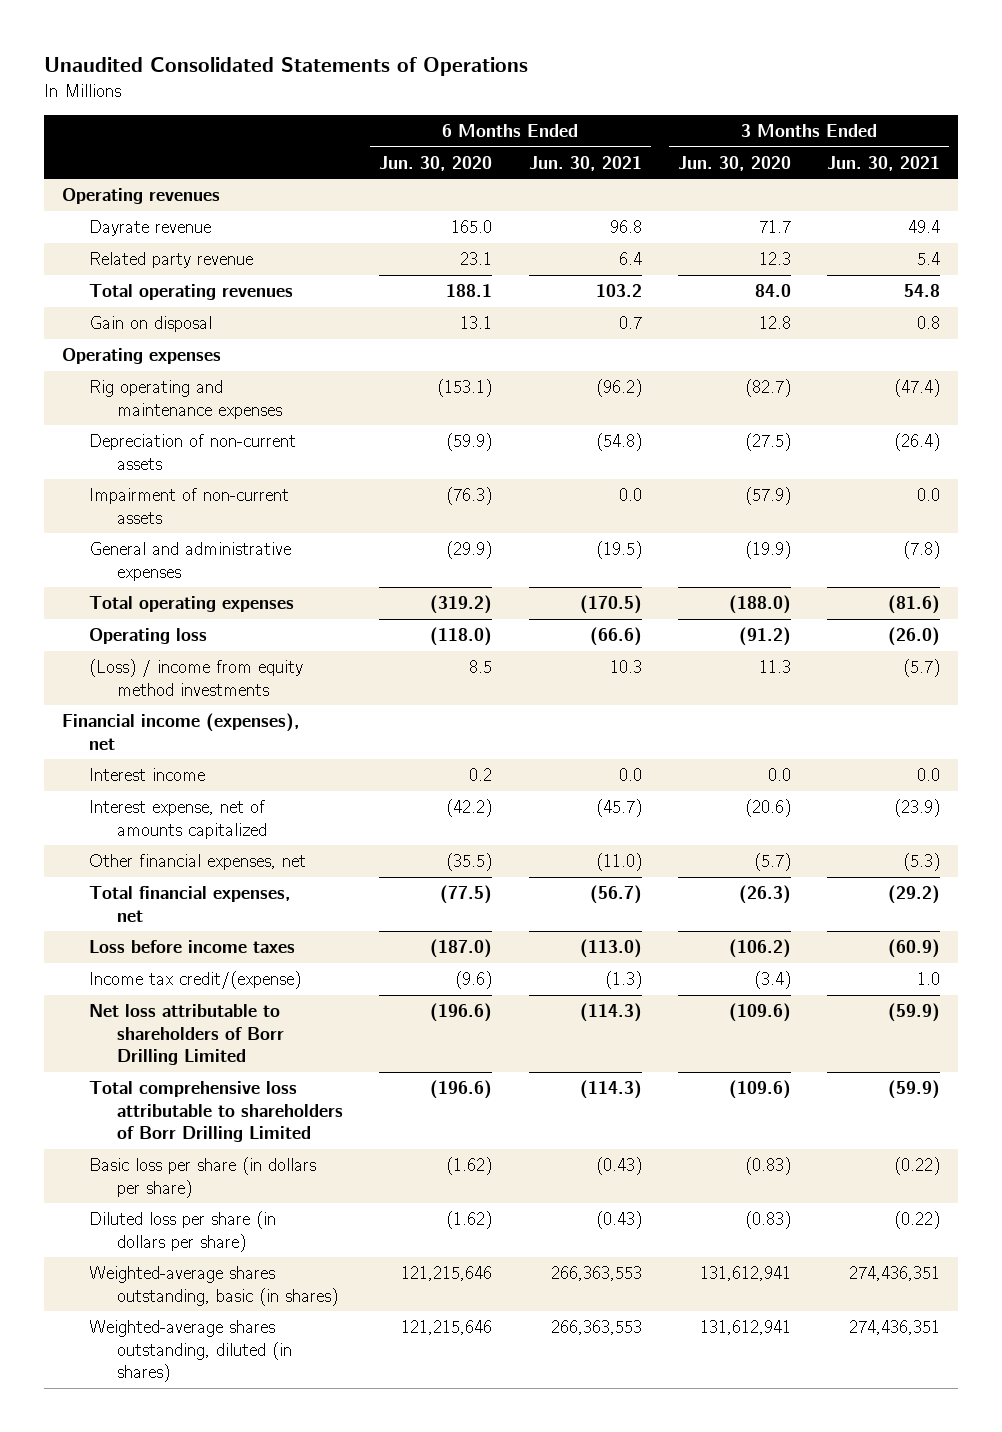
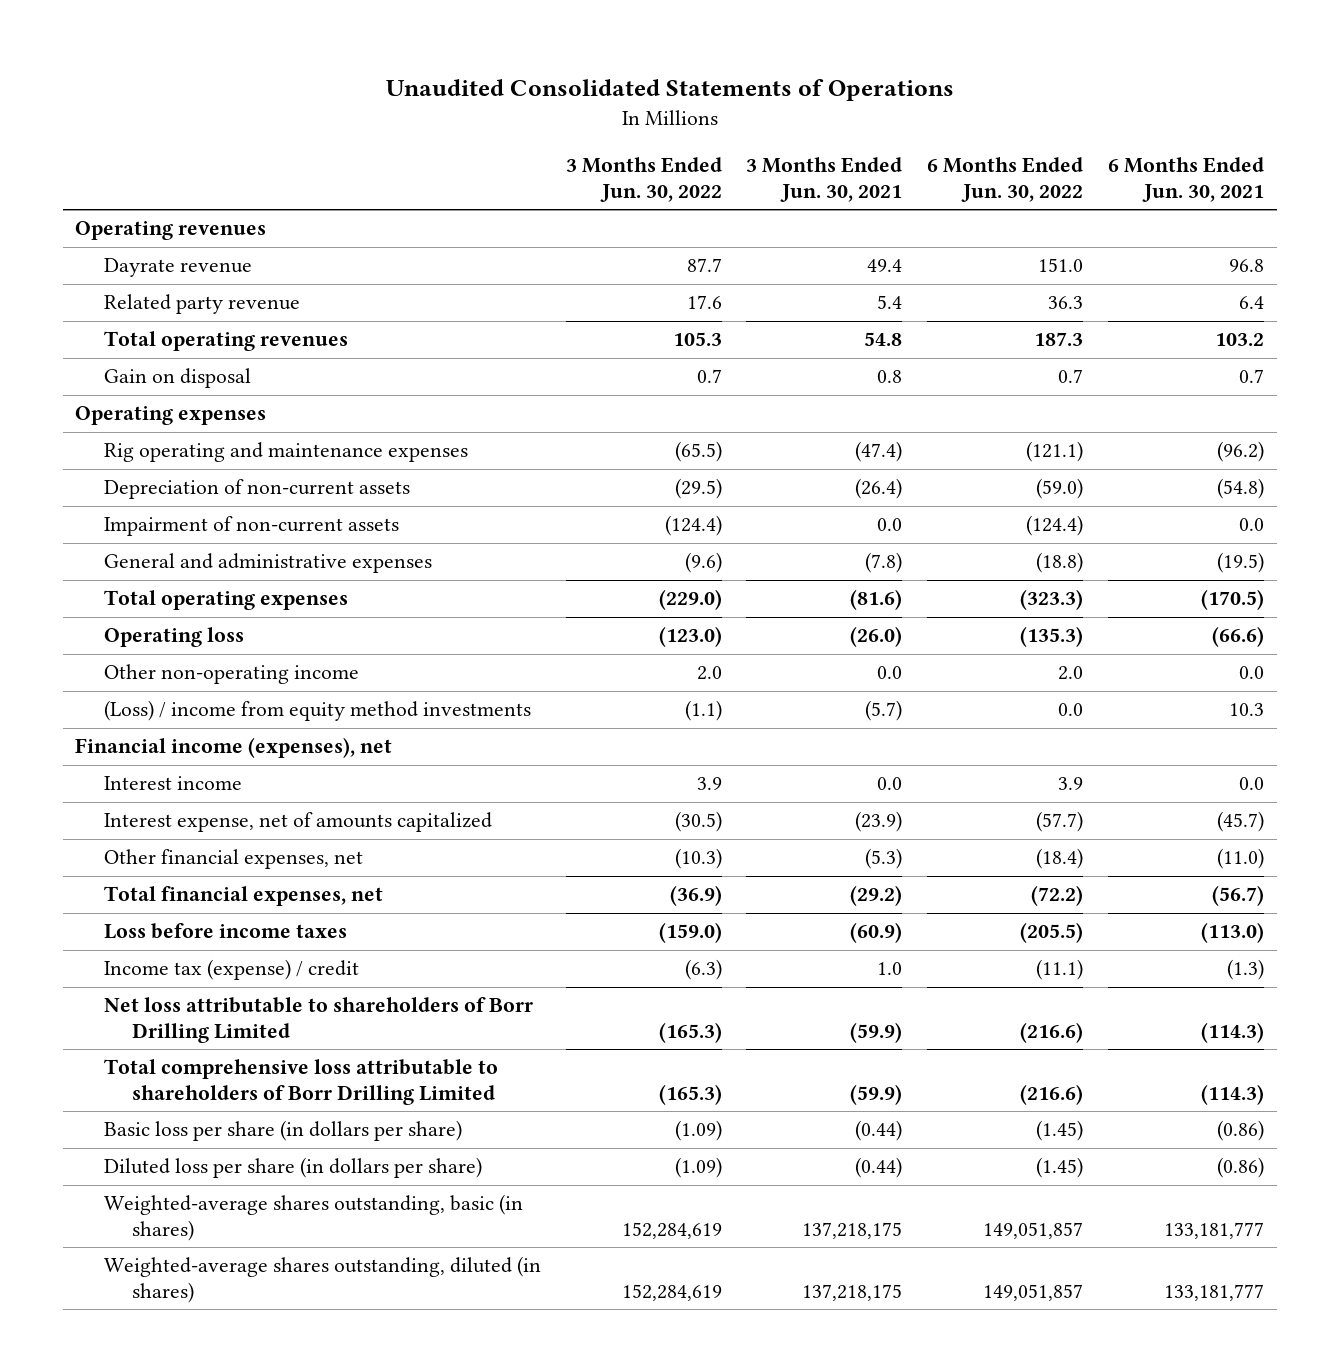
[379,155,493,171] Jun. 30, 2020 -> none
[677,155,791,171] Jun. 30, 2020 -> none
none -> [565,157,722,202] 3 Months Ended Jun. 30, 2022
none -> [927,157,1084,202] 6 Months Ended Jun. 30, 2022
none -> [103,664,359,685] Other non-operating income
[89,971,302,990] Income tax credit/(expense) -> [103,959,359,981] Income tax (expense) / credit
[595,1157,642,1176] (0.43) -> [1217,1120,1265,1142] (0.86)
[894,1157,941,1176] (0.22) -> [855,1120,903,1142] (0.44)
[595,1211,642,1230] (0.43) -> [1217,1157,1265,1179] (0.86)
[894,1211,941,1230] (0.22) -> [855,1157,903,1179] (0.44)
[550,1266,642,1282] 266,363,553 -> [1164,1221,1265,1239] 133,181,777
[849,1266,941,1282] 274,436,351 -> [802,1221,903,1239] 137,218,175
[550,1320,642,1336] 266,363,553 -> [1164,1283,1265,1301] 133,181,777
[849,1320,941,1336] 274,436,351 -> [802,1283,903,1301] 137,218,175

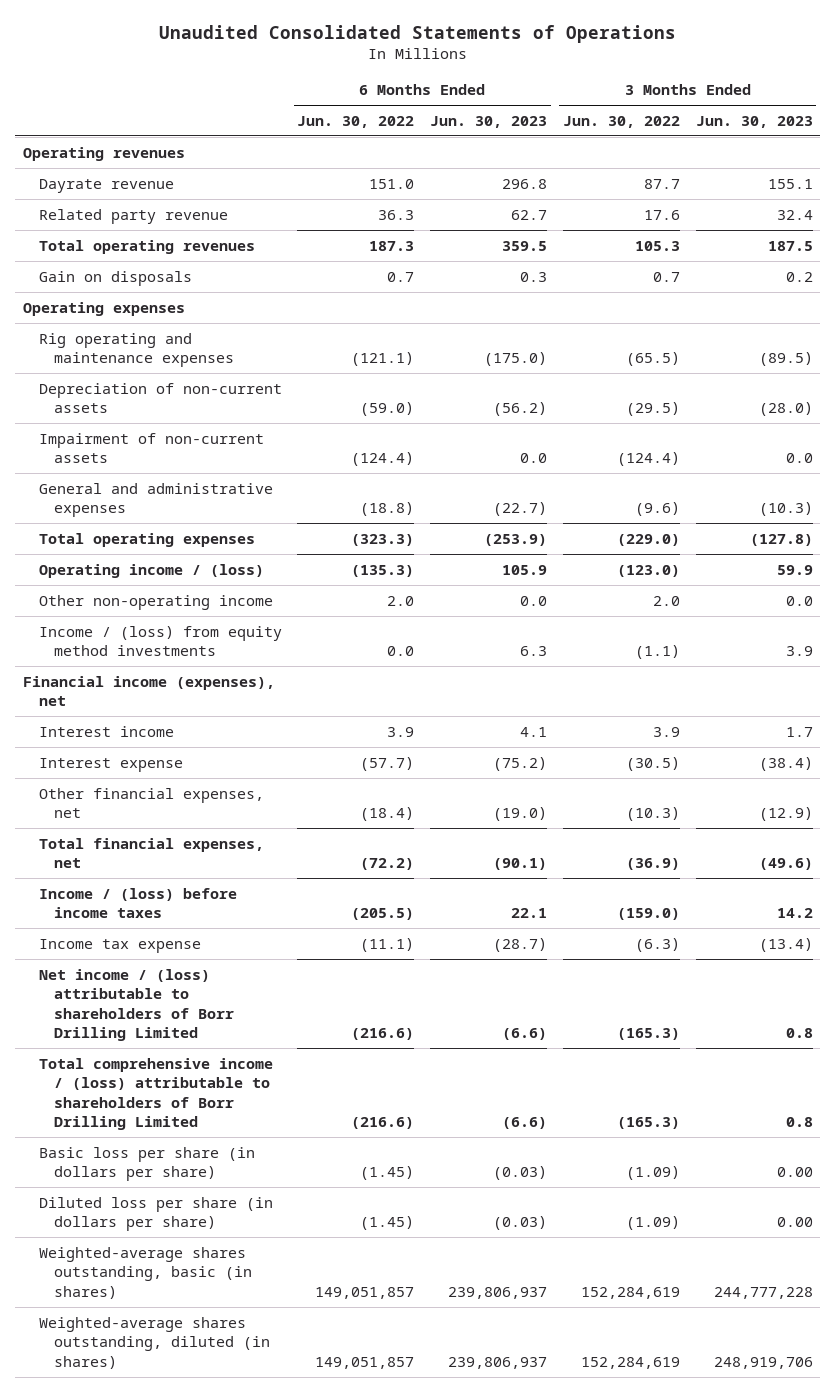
[746,157,903,202] 3 Months Ended Jun. 30, 2021 -> none
[1108,157,1265,202] 6 Months Ended Jun. 30, 2021 -> none
none -> [430,115,548,128] Jun. 30, 2023
none -> [695,115,813,128] Jun. 30, 2023
[103,368,251,389] Gain on disposal -> [38,270,192,286] Gain on disposals
[103,627,244,648] Operating loss -> [38,563,264,578] Operating income / (loss)
[103,700,531,722] (Loss) / income from equity method investments -> [38,625,282,657] Income / (loss) from equity method investments
[103,812,492,833] Interest expense, net of amounts capitalized -> [38,757,183,772] Interest expense
[103,923,347,940] Loss before income taxes -> [38,887,237,919] Income / (loss) before income taxes
[103,959,359,981] Income tax (expense) / credit -> [38,938,201,953] Income tax expense
[103,997,533,1043] Net loss attributable to shareholders of Borr Drilling Limited -> [38,968,235,1042] Net income / (loss) attributable to shareholders of Borr Drilling Limited
[103,1059,498,1105] Total comprehensive loss attributable to shareholders of Borr Drilling Limited -> [38,1057,273,1131] Total comprehensive income / (loss) attributable to shareholders of Borr Drilling Limited

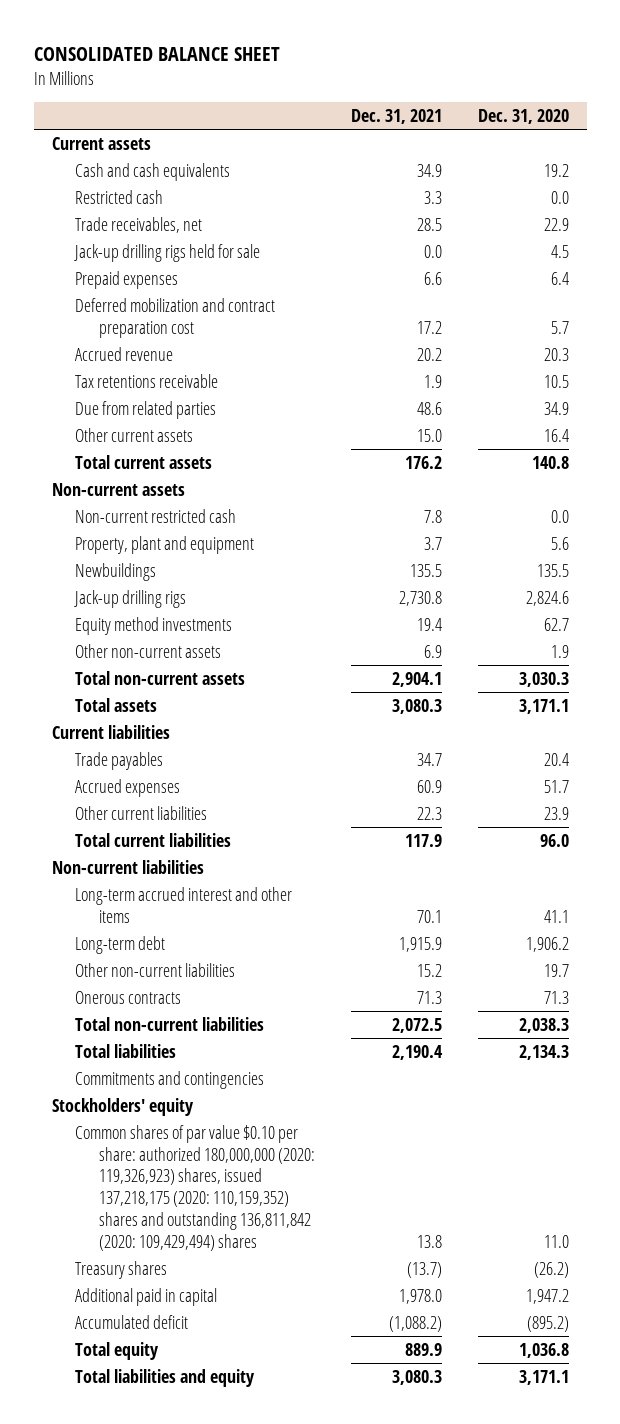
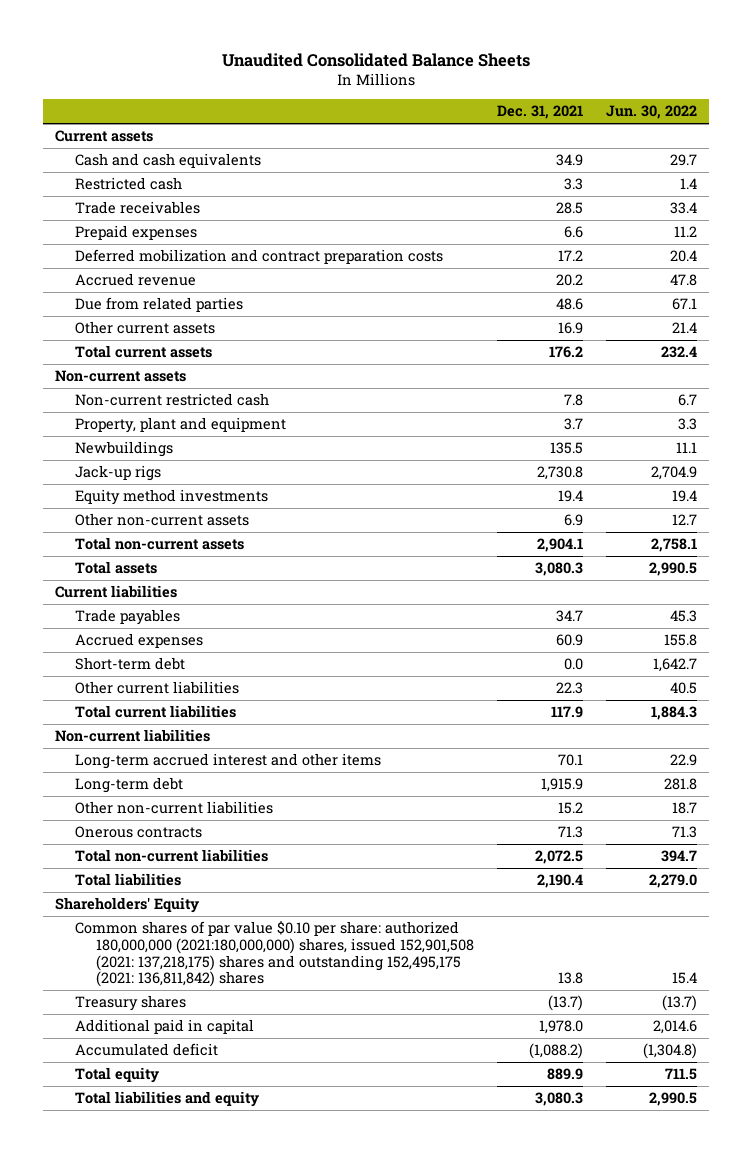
[33,46,280,61] CONSOLIDATED BALANCE SHEET -> [222,52,531,67] Unaudited Consolidated Balance Sheets
[477,108,569,124] Dec. 31, 2020 -> none
none -> [606,105,698,120] Jun. 30, 2022
[74,243,261,262] Jack-up drilling rigs held for sale -> none
[75,216,203,233] Trade receivables, net -> [75,201,201,215] Trade receivables
[75,297,276,338] Deferred mobilization and contract preparation cost -> [75,249,444,265] Deferred mobilization and contract preparation costs
[75,373,219,388] Tax retentions receivable -> none
[416,428,442,442] 15.0 -> [558,322,584,335] 16.9
[74,589,187,608] Jack-up drilling rigs -> [75,465,162,482] Jack-up rigs
none -> [75,657,186,671] Short-term debt
[75,1070,265,1089] Commitments and contingencies -> none
[51,1097,194,1116] Stockholders' equity -> [55,897,200,914] Shareholders' Equity
[75,1124,315,1251] Common shares of par value $0.10 per share: authorized 180,000,000 (2020: 119,326,923) shares, issued 137,218,175 (2020: 110,159,352) shares and outstanding 136,811,842 (2020: 109,429,494) shares -> [75,921,474,988] Common shares of par value $0.10 per share: authorized 180,000,000 (2021:180,000,000) shares, issued 152,901,508 (2021: 137,218,175) shares and outstanding 152,495,175 (2021: 136,811,842) shares

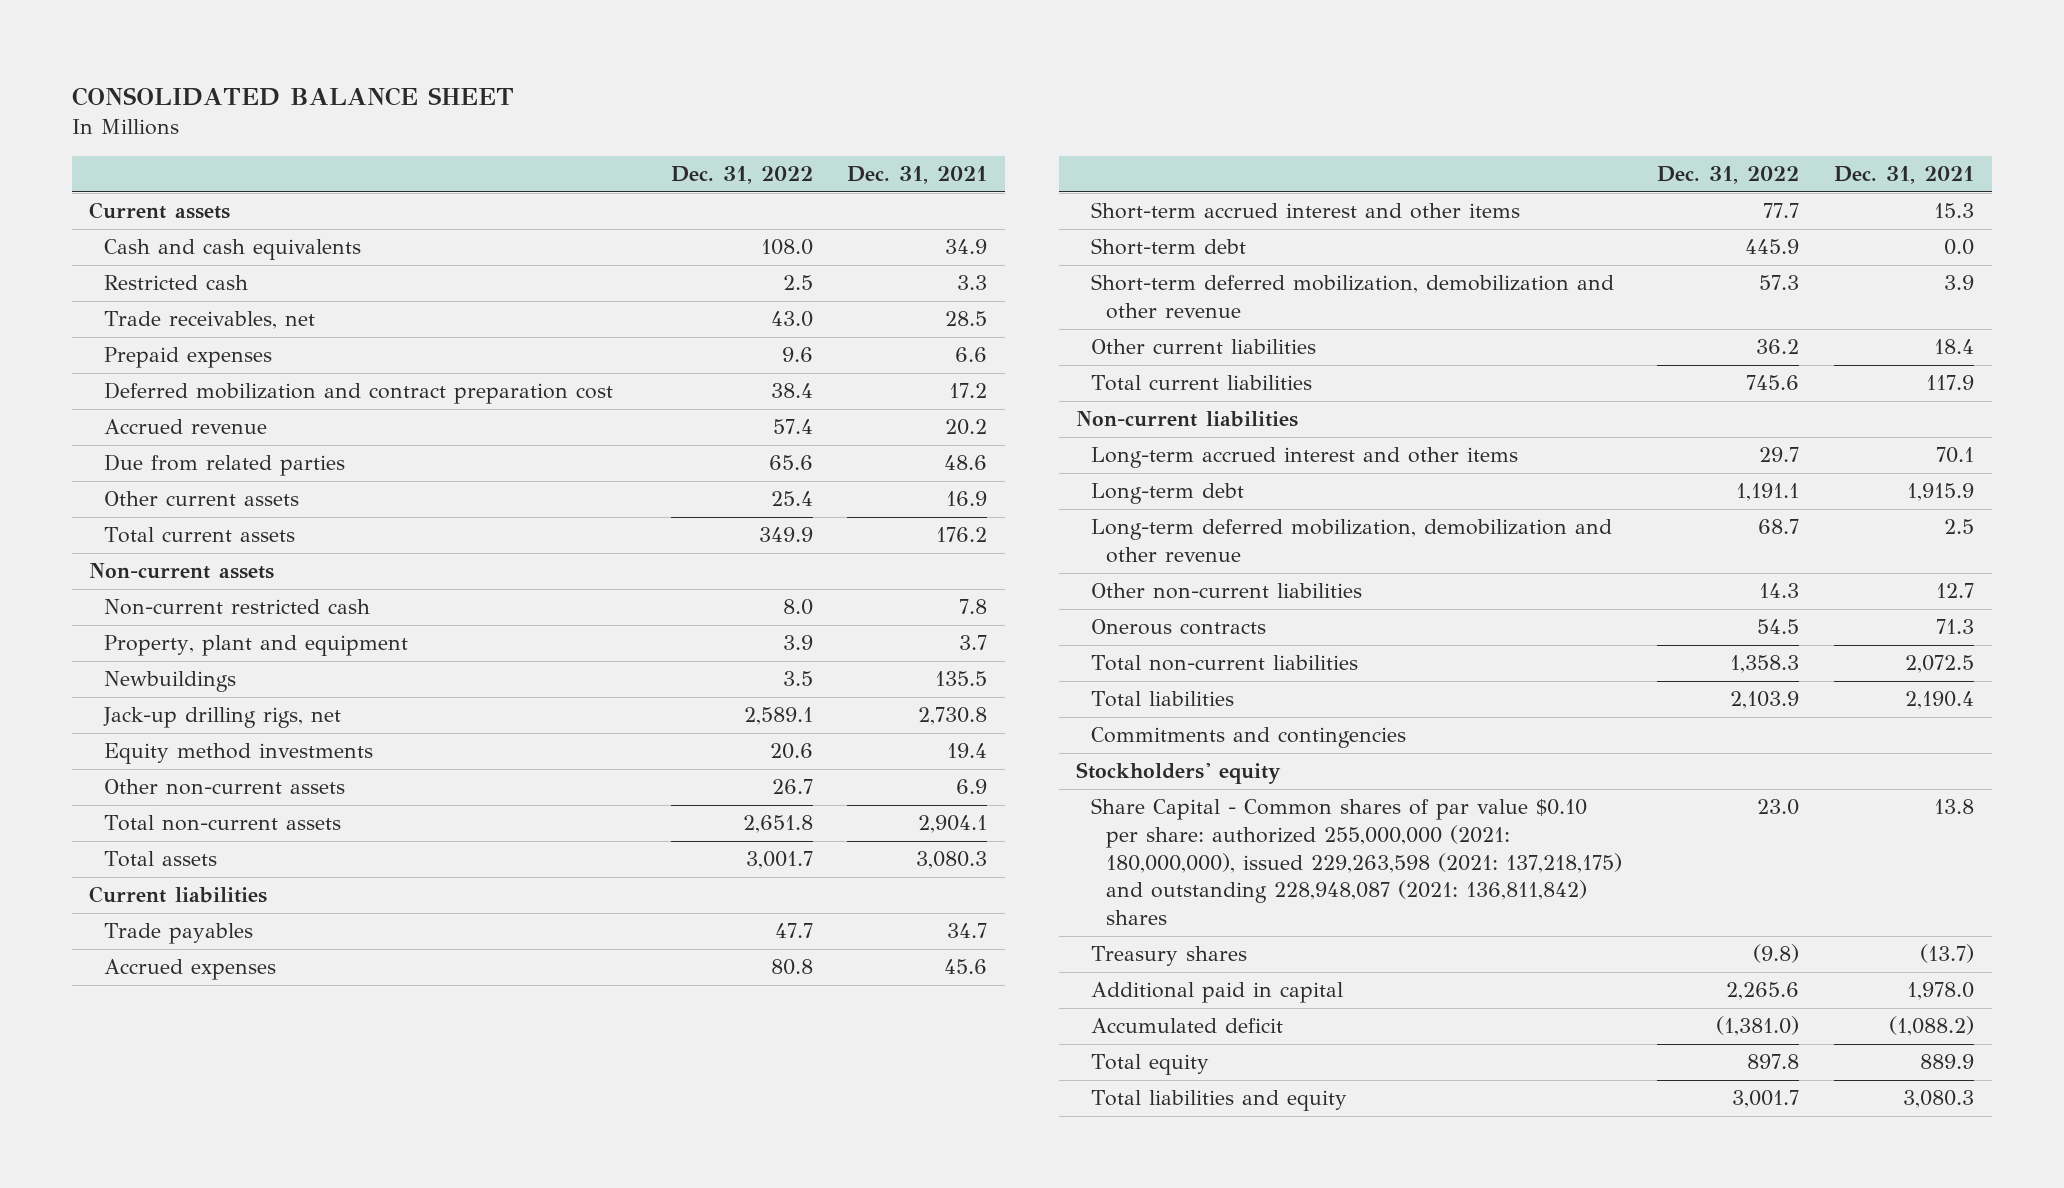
[222,52,531,67] Unaudited Consolidated Balance Sheets -> [71,87,514,107] CONSOLIDATED BALANCE SHEET
[606,105,698,120] Jun. 30, 2022 -> none
none -> [670,166,813,185] Dec. 31, 2022
[75,201,201,215] Trade receivables -> [104,311,316,330] Trade receivables, net
[75,249,444,265] Deferred mobilization and contract preparation costs -> [104,382,614,405] Deferred mobilization and contract preparation cost
[75,465,162,482] Jack-up rigs -> [103,707,342,729] Jack-up drilling rigs, net
[556,634,584,647] 60.9 -> [944,959,988,975] 45.6
none -> [1091,202,1521,220] Short-term accrued interest and other items
none -> [1091,274,1615,320] Short-term deferred mobilization, demobilization and other revenue
[556,682,584,695] 22.3 -> [1934,339,1975,355] 18.4
none -> [1091,519,1613,564] Long-term deferred mobilization, demobilization and other revenue
[558,802,584,815] 15.2 -> [1936,583,1975,599] 12.7
none -> [1091,727,1407,749] Commitments and contingencies
[55,897,200,914] Shareholders' Equity -> [1076,762,1282,785] Stockholders' equity
[75,921,474,988] Common shares of par value $0.10 per share: authorized 180,000,000 (2021:180,000,000) shares, issued 152,901,508 (2021: 137,218,175) shares and outstanding 152,495,175 (2021: 136,811,842) shares -> [1091,798,1623,926] Share Capital - Common shares of par value $0.10 per share: authorized 255,000,000 (2021: 180,000,000), issued 229,263,598 (2021: 137,218,175) and outstanding 228,948,087 (2021: 136,811,842) shares

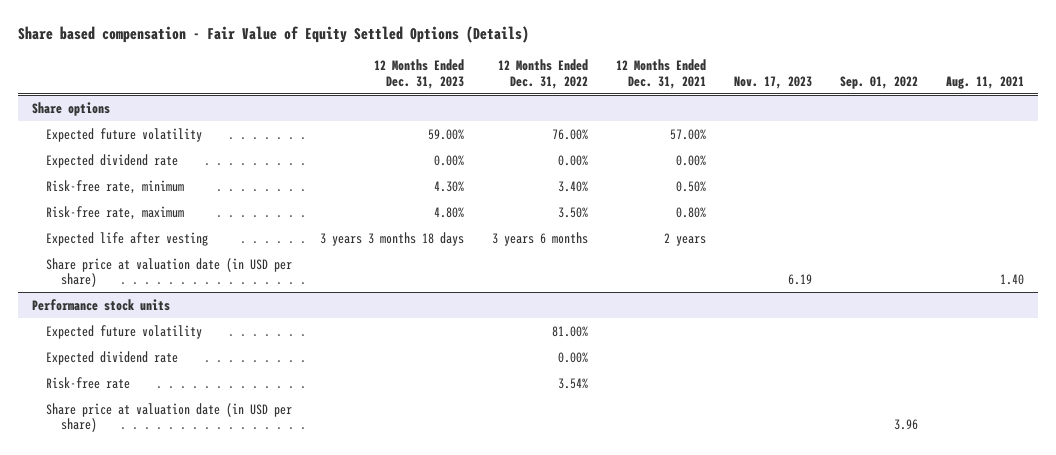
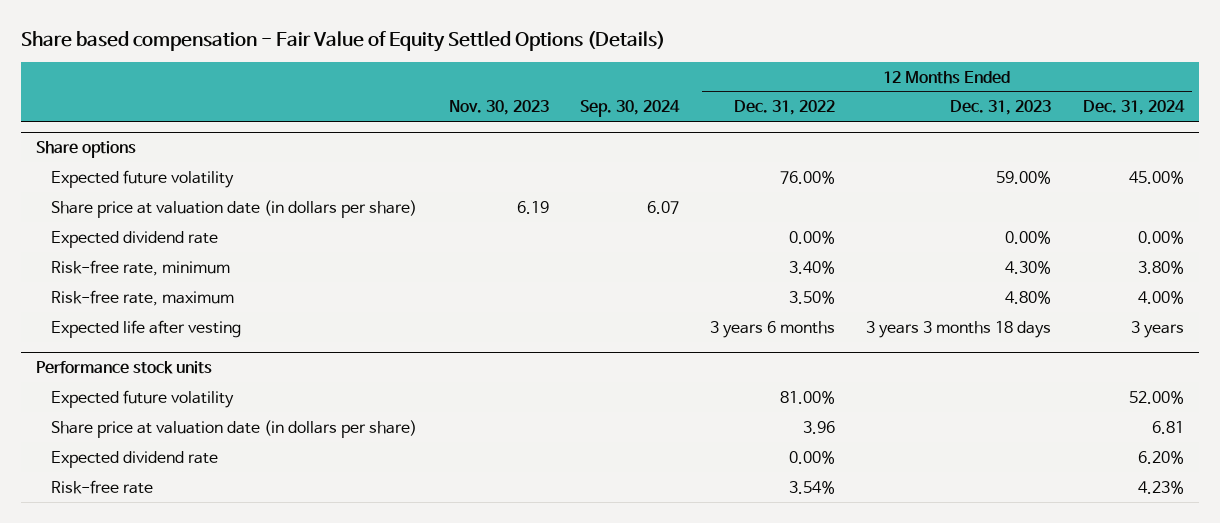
[616,58,707,89] 12 Months Ended Dec. 31, 2021 -> none
[734,75,813,89] Nov. 17, 2023 -> none
[840,75,919,89] Sep. 01, 2022 -> none
[945,75,1024,89] Aug. 11, 2021 -> none
none -> [448,100,549,116] Nov. 30, 2023
none -> [579,100,680,118] Sep. 30, 2024
none -> [1082,100,1185,116] Dec. 31, 2024
none -> [51,199,418,218] Share price at valuation date (in dollars per share)
[46,257,293,288] Share price at valuation date (in USD per share) -> none
none -> [51,419,418,438] Share price at valuation date (in dollars per share)
[46,402,293,433] Share price at valuation date (in USD per share) -> none

